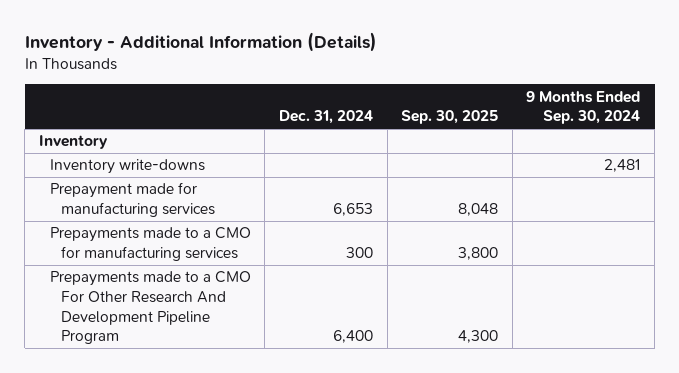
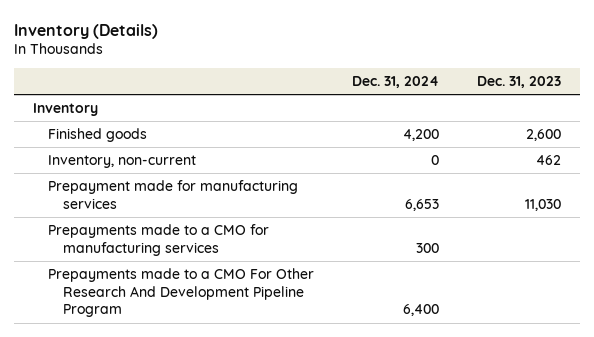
[24,32,377,53] Inventory - Additional Information (Details) -> [14,23,159,39] Inventory (Details)
[401,110,499,125] Sep. 30, 2025 -> none
[526,90,641,125] 9 Months Ended Sep. 30, 2024 -> none
none -> [476,75,561,88] Dec. 31, 2023
[49,159,205,175] Inventory write-downs -> none
none -> [48,127,148,142] Finished goods
none -> [48,154,197,168] Inventory, non-current

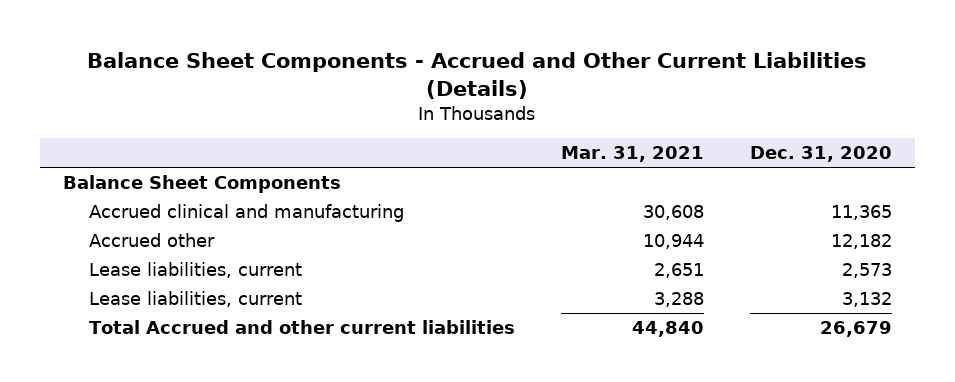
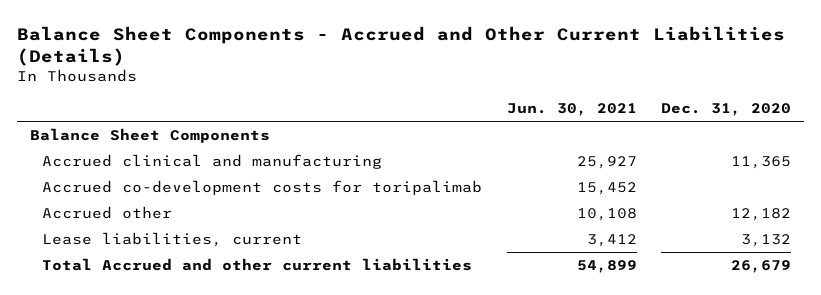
[560,146,704,163] Mar. 31, 2021 -> none
none -> [506,103,637,117] Jun. 30, 2021
none -> [41,180,482,196] Accrued co-development costs for toripalimab
[89,261,303,278] Lease liabilities, current -> none

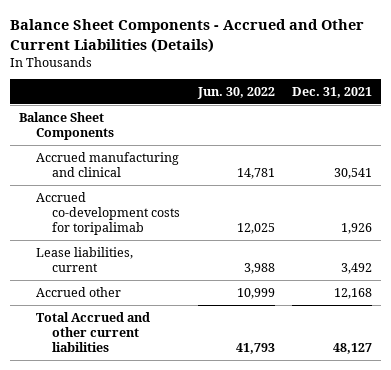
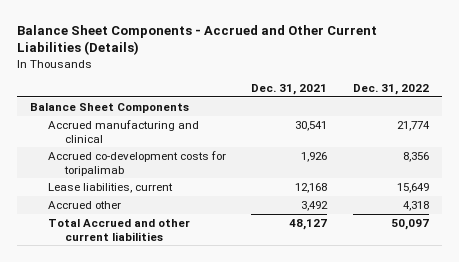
[196,87,275,100] Jun. 30, 2022 -> none
none -> [352,83,429,95] Dec. 31, 2022
[341,262,373,274] 3,492 -> [295,182,328,193] 12,168
[334,287,373,299] 12,168 -> [301,200,329,211] 3,492

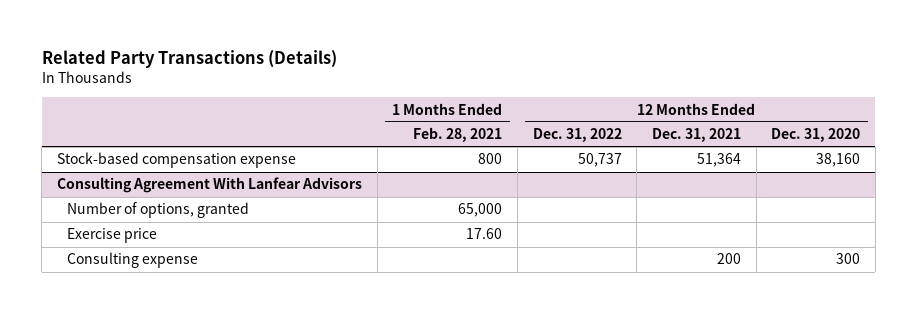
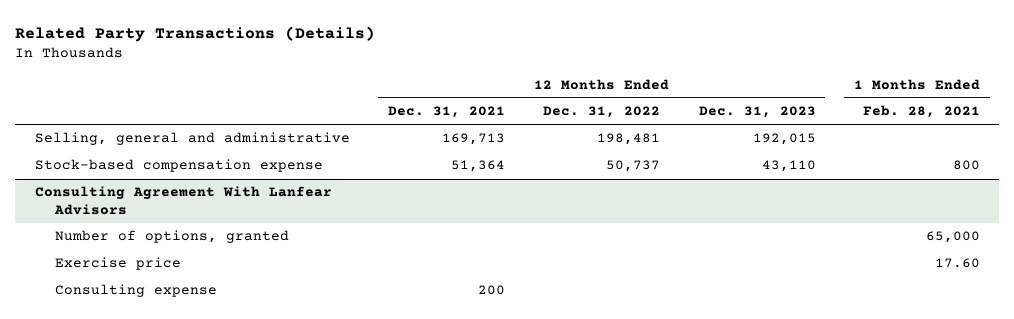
[771,128,861,143] Dec. 31, 2020 -> none
none -> [698,106,816,119] Dec. 31, 2023
none -> [34,132,350,146] Selling, general and administrative

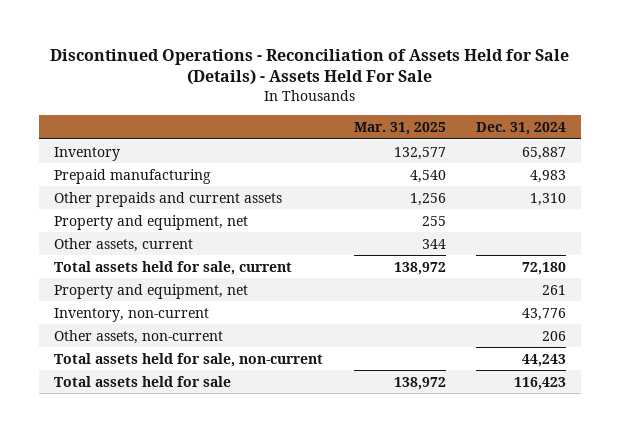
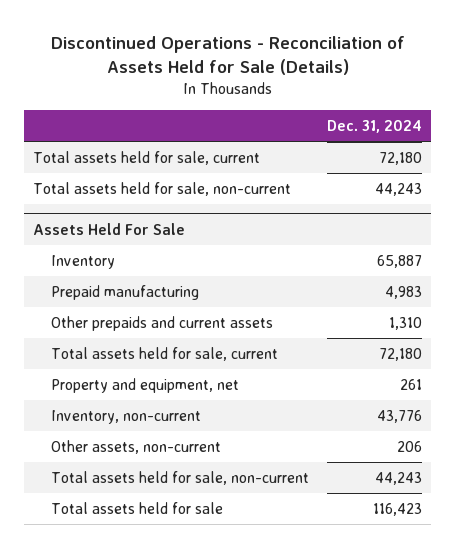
[50,48,570,86] Discontinued Operations - Reconciliation of Assets Held for Sale (Details) - Assets Held For Sale -> [50,35,405,76] Discontinued Operations - Reconciliation of Assets Held for Sale (Details)
[353,121,446,135] Mar. 31, 2025 -> none
none -> [33,150,261,165] Total assets held for sale, current
none -> [33,181,292,196] Total assets held for sale, non-current
none -> [33,222,186,235] Assets Held For Sale
[54,214,249,230] Property and equipment, net -> none
[54,237,194,252] Other assets, current -> none

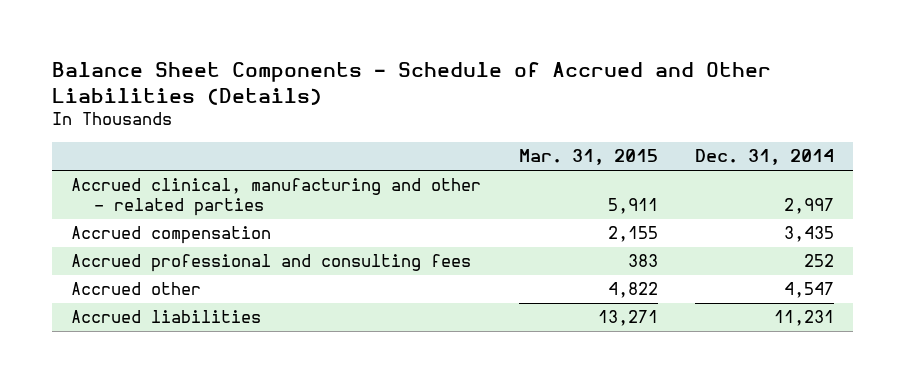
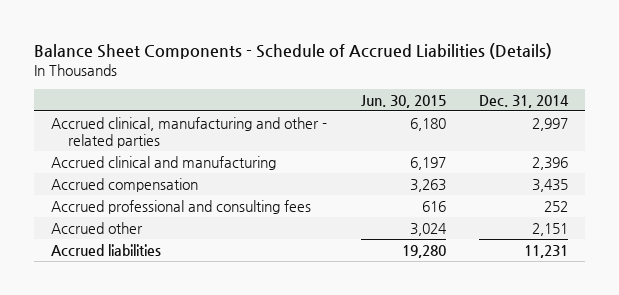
[51,62,771,106] Balance Sheet Components - Schedule of Accrued and Other Liabilities (Details) -> [34,42,553,59] Balance Sheet Components - Schedule of Accrued Liabilities (Details)
[518,149,658,166] Mar. 31, 2015 -> none
none -> [360,94,446,108] Jun. 30, 2015
none -> [50,156,276,171] Accrued clinical and manufacturing
[784,282,835,299] 4,547 -> [532,223,569,237] 2,151

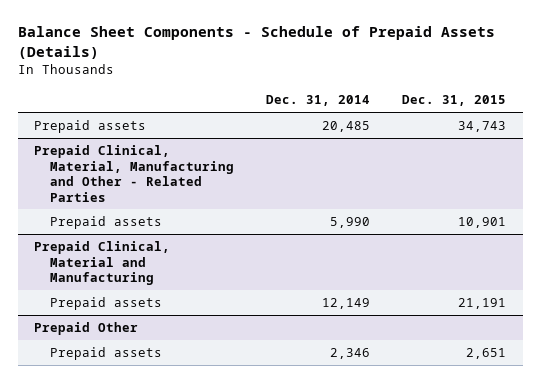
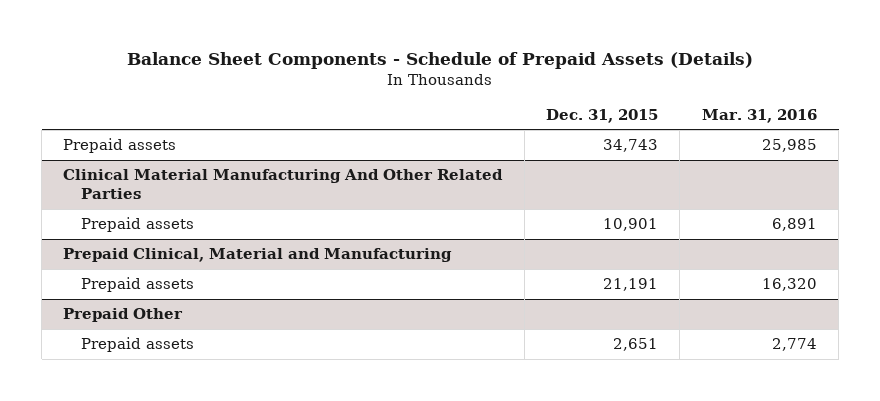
[266,95,371,107] Dec. 31, 2014 -> none
none -> [701,108,817,123] Mar. 31, 2016
[33,145,234,202] Prepaid Clinical, Material, Manufacturing and Other - Related Parties -> [63,169,504,200] Clinical Material Manufacturing And Other Related Parties

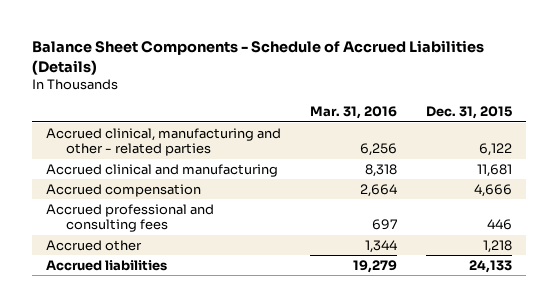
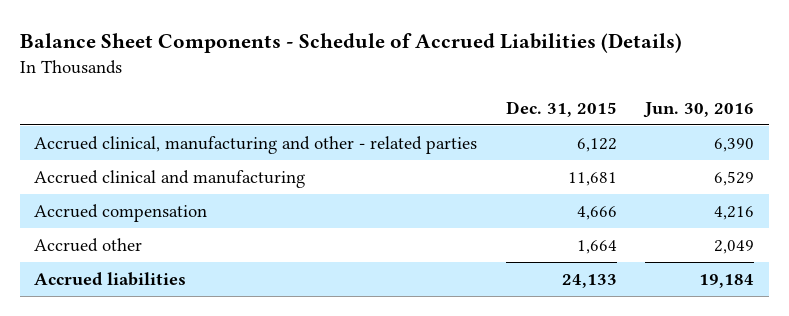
[309,106,397,120] Mar. 31, 2016 -> none
none -> [643,101,755,118] Jun. 30, 2016
[46,203,215,233] Accrued professional and consulting fees -> none
[482,239,512,253] 1,218 -> [576,239,617,254] 1,664

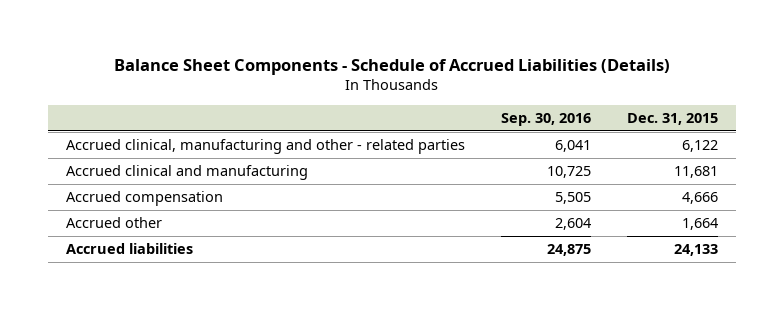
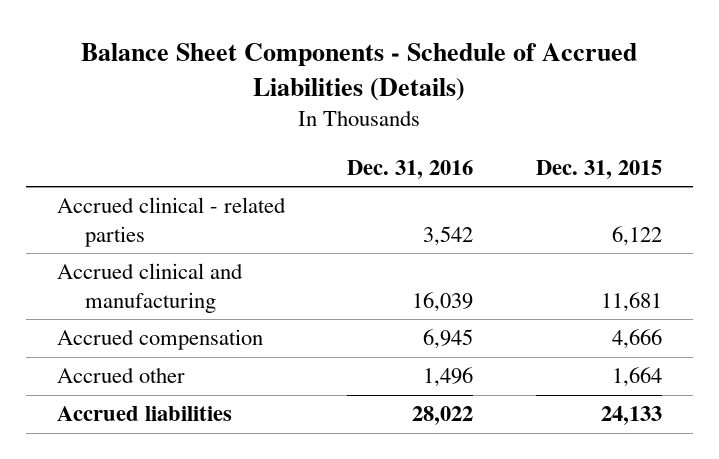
[501,113,592,127] Sep. 30, 2016 -> none
none -> [347,160,474,180] Dec. 31, 2016
[66,139,466,155] Accrued clinical, manufacturing and other - related parties -> [56,197,286,247] Accrued clinical - related parties

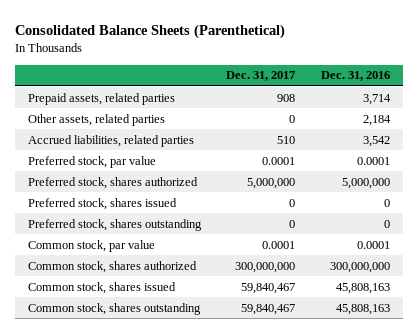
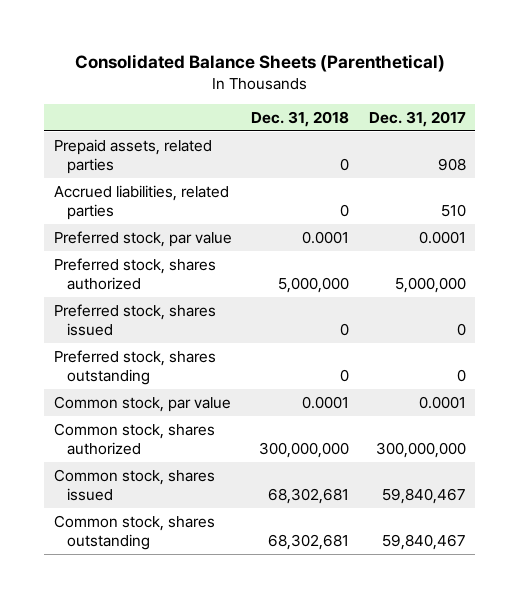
[320,71,390,82] Dec. 31, 2016 -> none
none -> [251,110,350,127] Dec. 31, 2018
[27,113,165,126] Other assets, related parties -> none

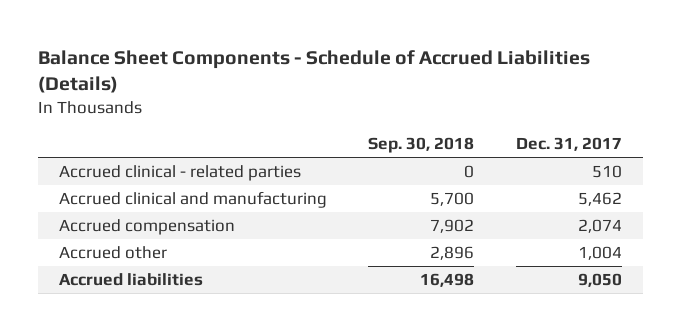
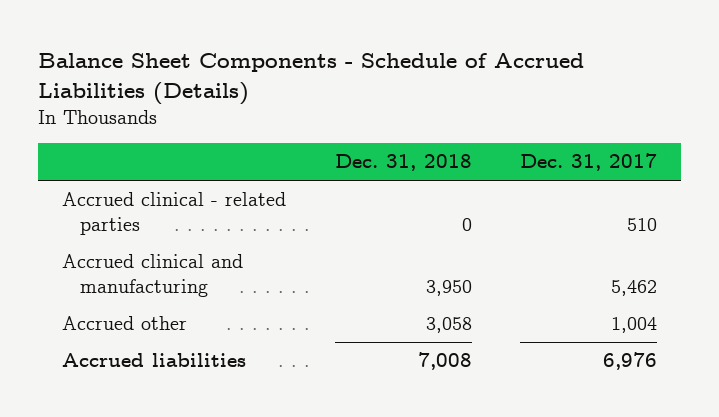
[368,136,475,153] Sep. 30, 2018 -> none
none -> [334,154,472,172] Dec. 31, 2018
[58,219,235,236] Accrued compensation -> none
[577,273,622,288] 9,050 -> [603,352,658,371] 6,976

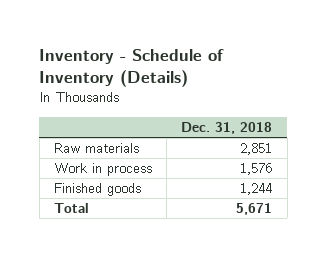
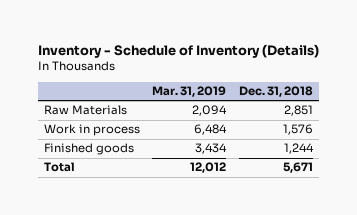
none -> [152,86,227,98] Mar. 31, 2019
[53,143,139,154] Raw materials -> [43,105,127,116] Raw Materials

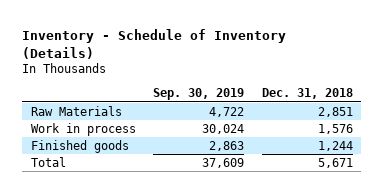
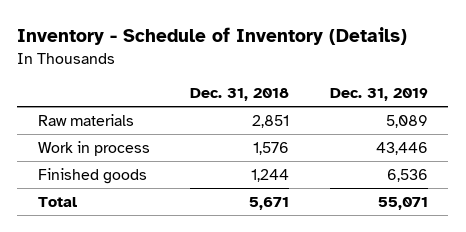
[153,88,245,101] Sep. 30, 2019 -> none
none -> [329,88,428,102] Dec. 31, 2019
[30,105,122,116] Raw Materials -> [37,113,134,126] Raw materials

